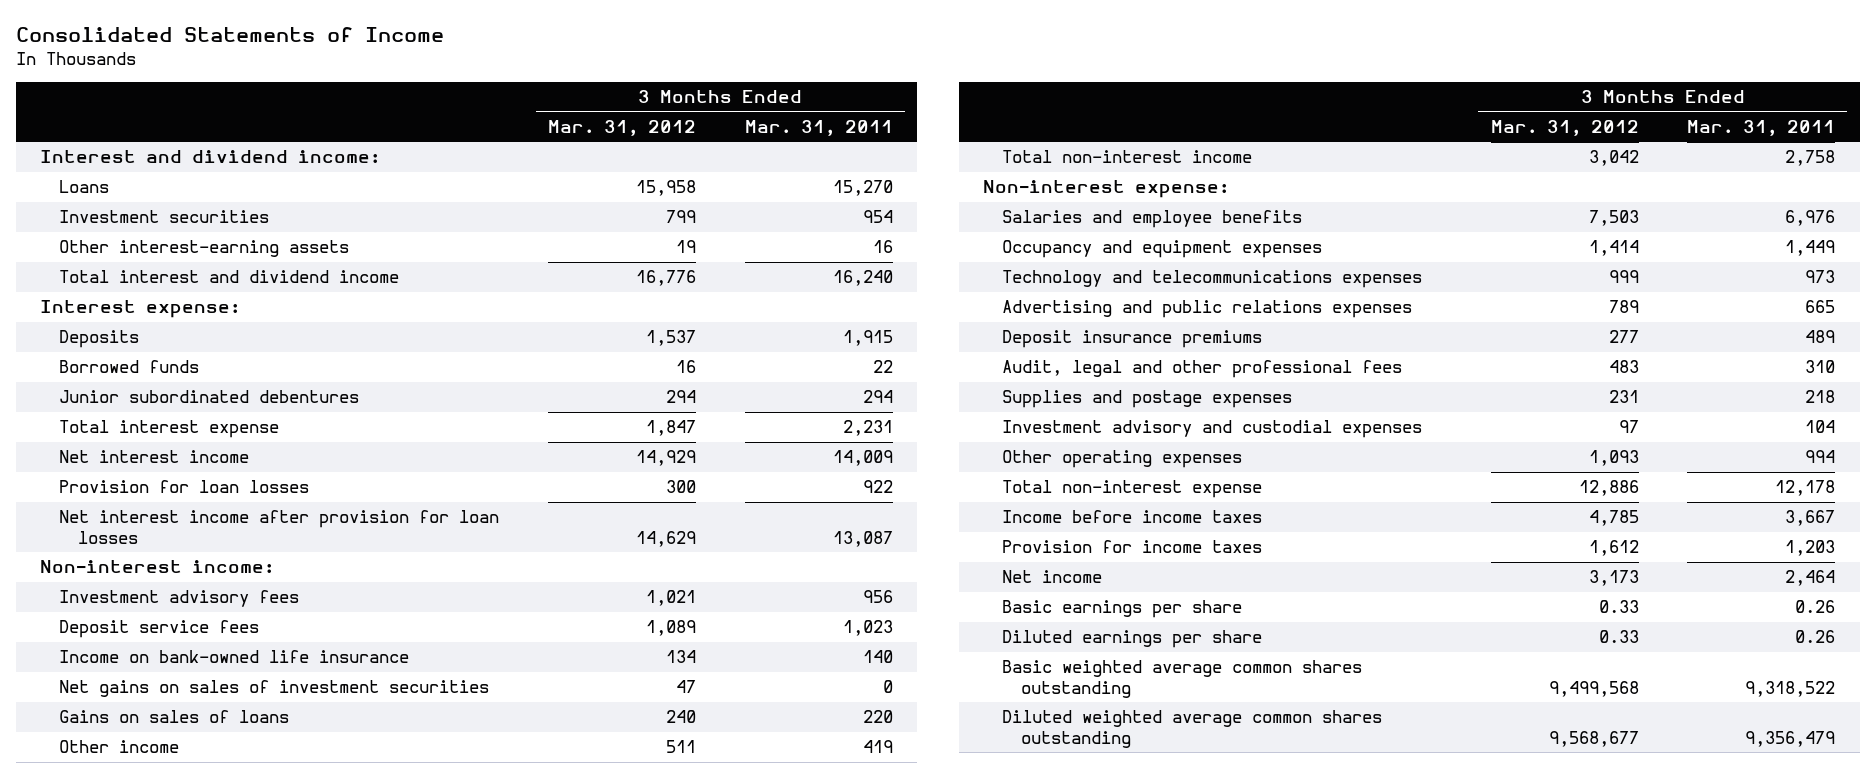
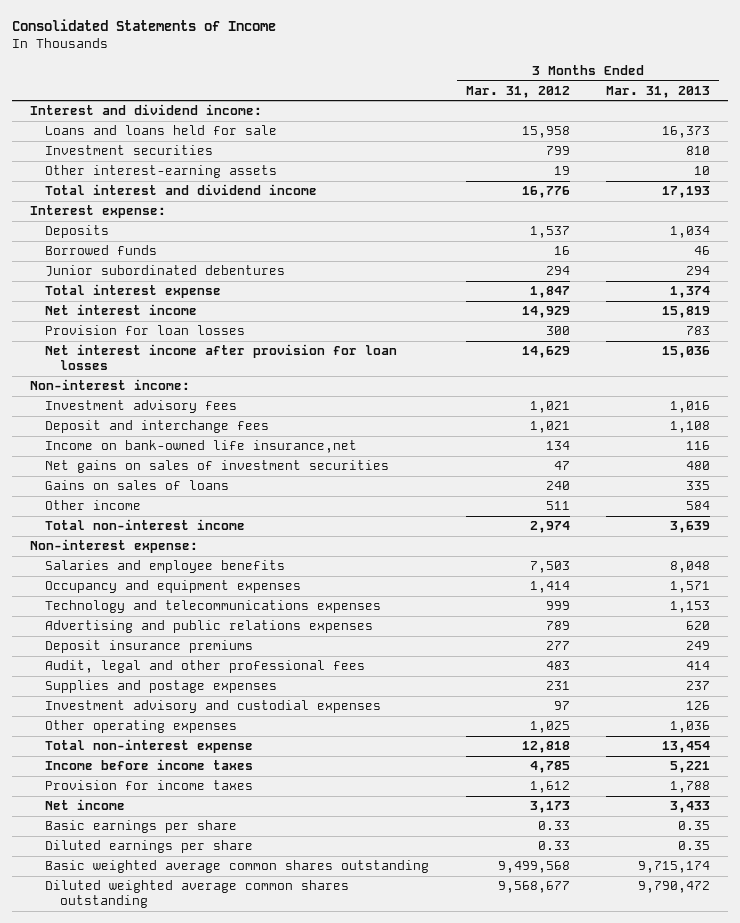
[744,119,893,136] Mar. 31, 2011 -> none
none -> [605,85,710,98] Mar. 31, 2013
[59,180,110,194] Loans -> [45,125,278,136] Loans and loans held for sale
[59,620,260,639] Deposit service fees -> none
none -> [45,420,270,434] Deposit and interchange fees
[59,650,410,664] Income on bank-owned life insurance -> [45,440,358,454] Income on bank-owned life insurance,net
[1588,150,1639,167] 3,042 -> [529,521,570,534] 2,974
[1588,450,1639,467] 1,093 -> [529,721,570,734] 1,025
[1578,480,1639,497] 12,886 -> [521,741,570,754] 12,818

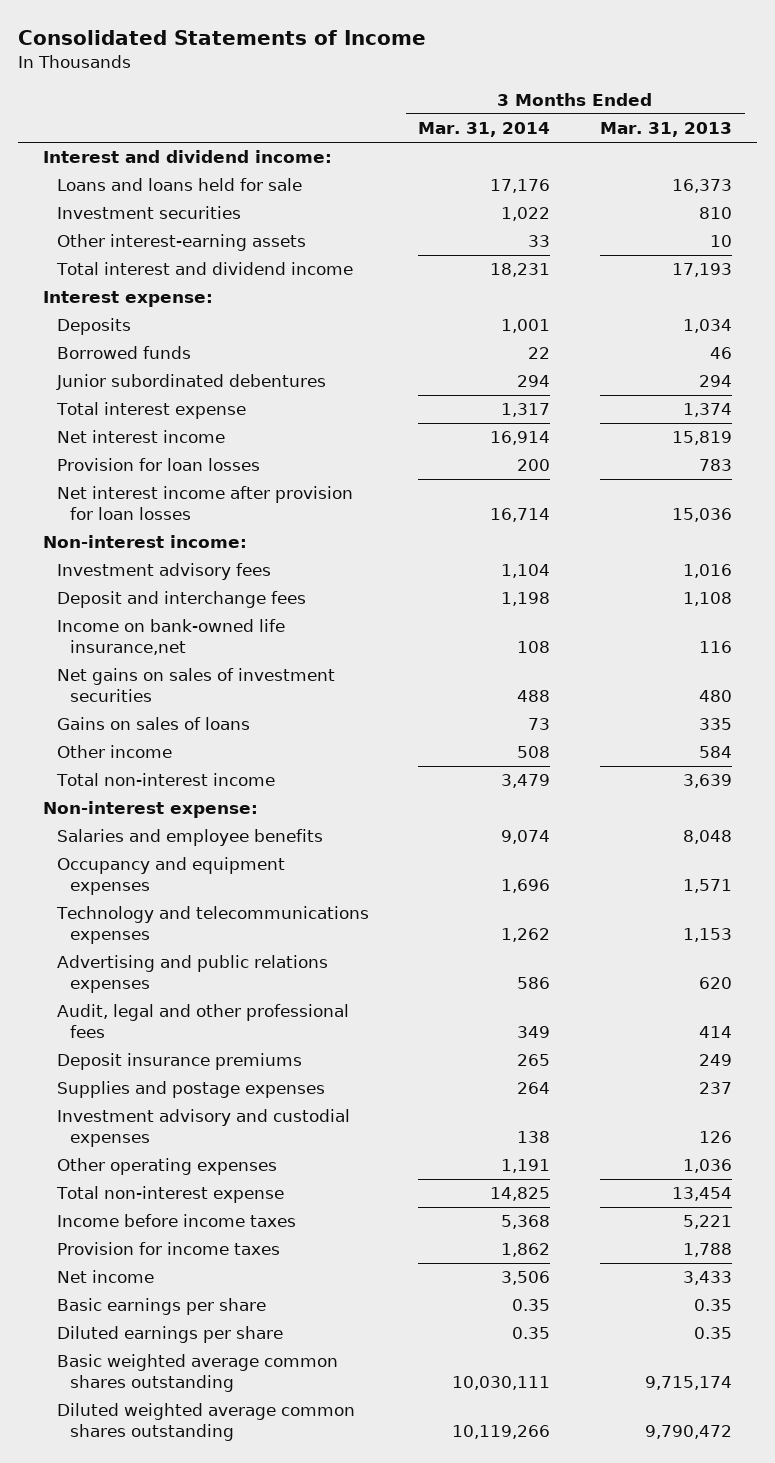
[465,85,570,98] Mar. 31, 2012 -> none
none -> [418,122,551,138] Mar. 31, 2014
[45,640,254,654] Deposit insurance premiums -> [56,1053,302,1071] Deposit insurance premiums

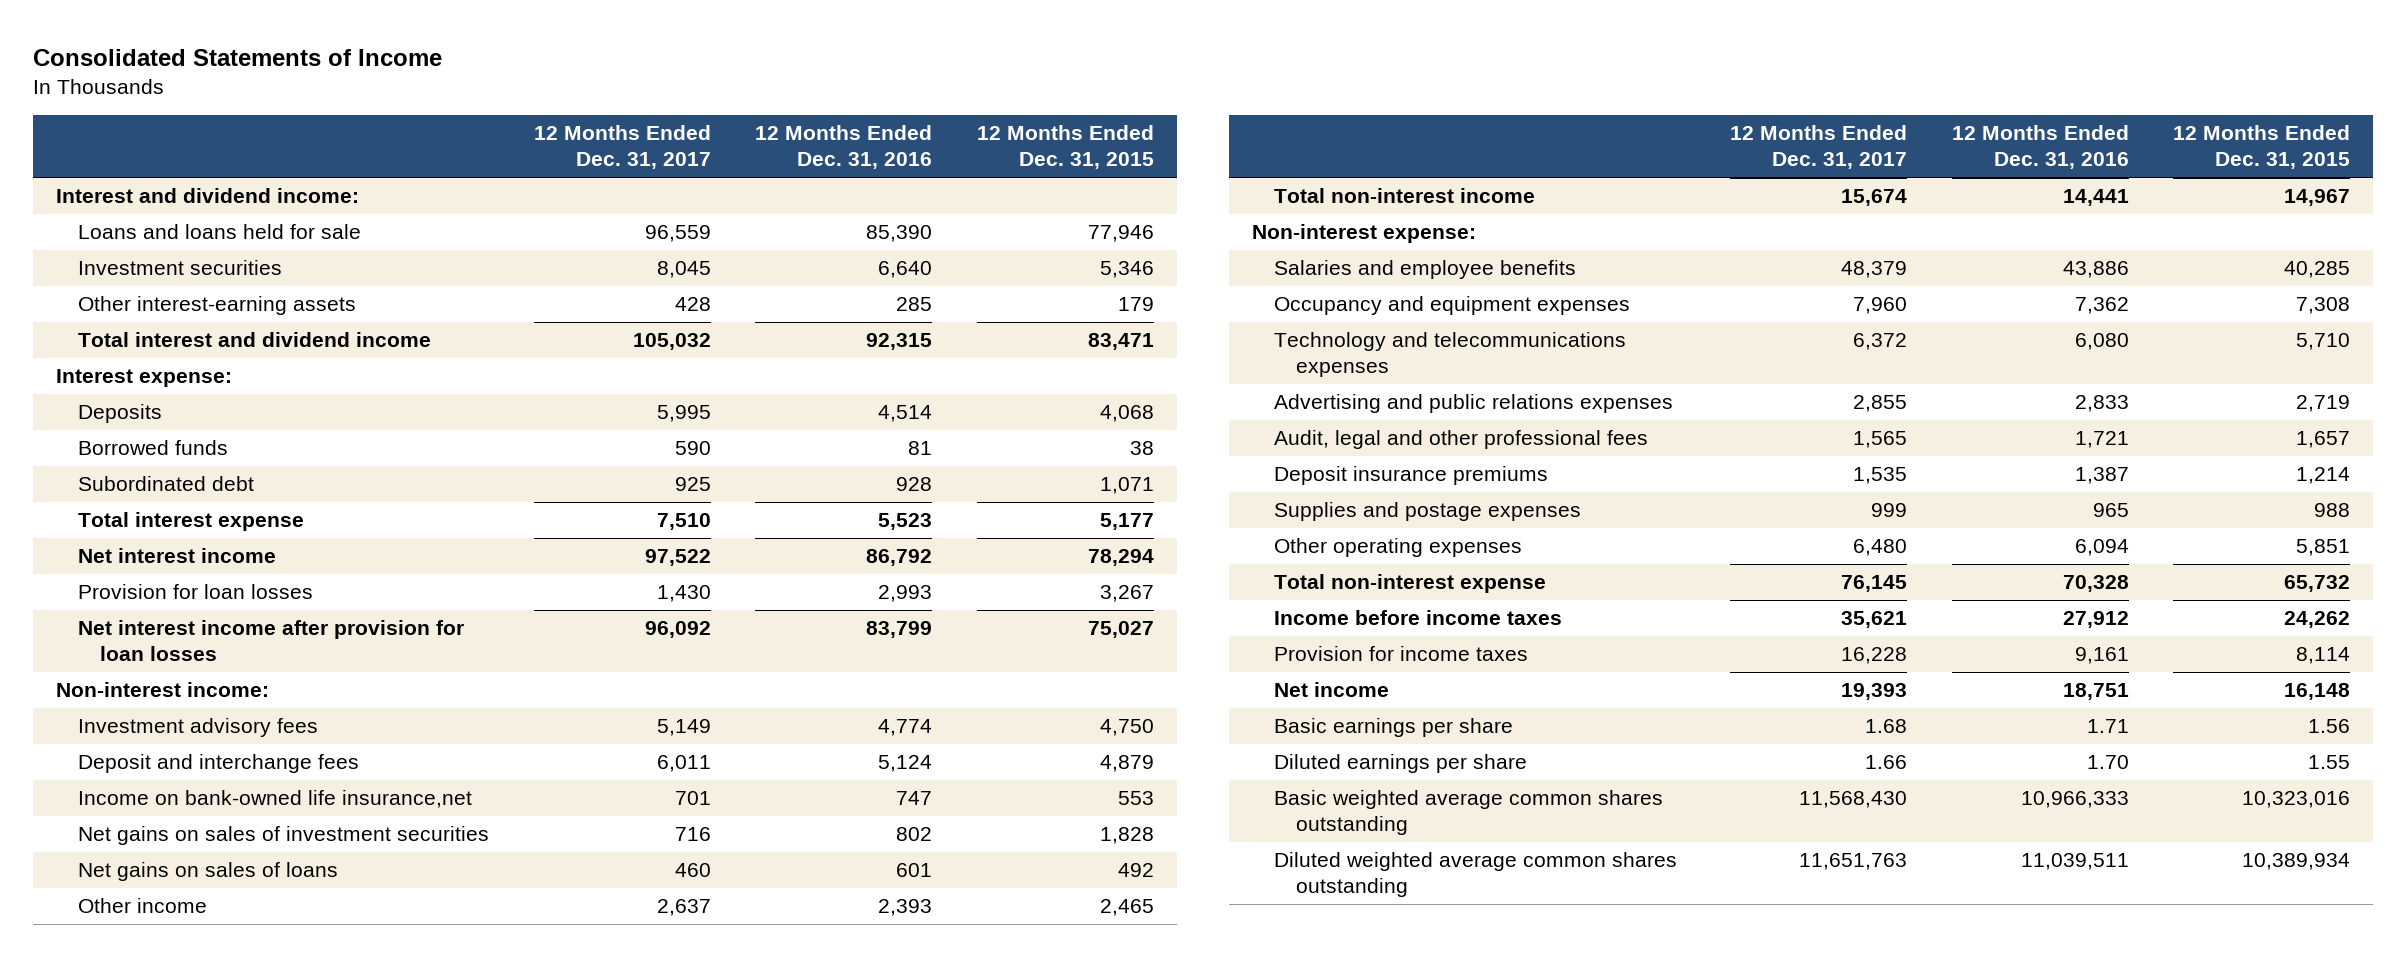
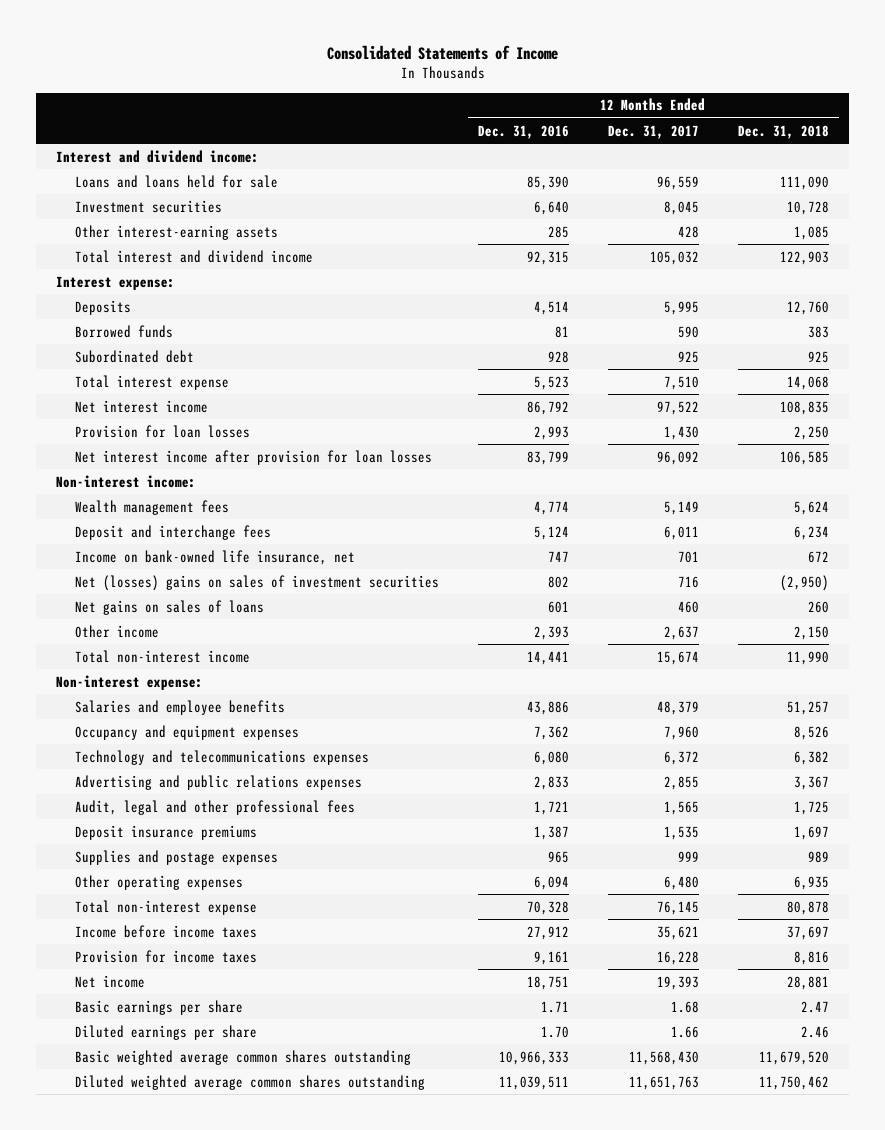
[977,125,1155,170] 12 Months Ended Dec. 31, 2015 -> none
none -> [738,124,830,139] Dec. 31, 2018
[77,718,318,738] Investment advisory fees -> [74,499,229,515] Wealth management fees
[77,790,472,809] Income on bank-owned life insurance,net -> [74,549,355,565] Income on bank-owned life insurance, net
[77,826,489,846] Net gains on sales of investment securities -> [74,574,439,591] Net (losses) gains on sales of investment securities

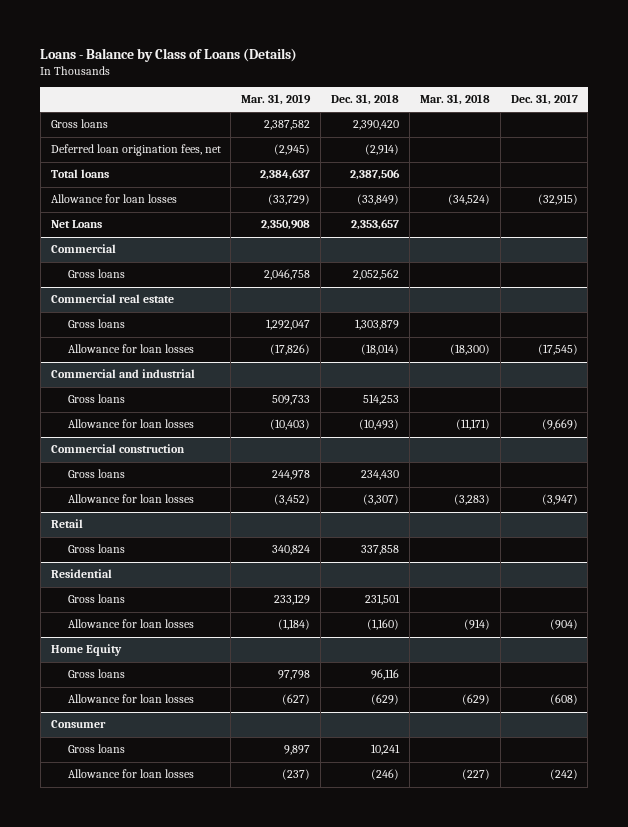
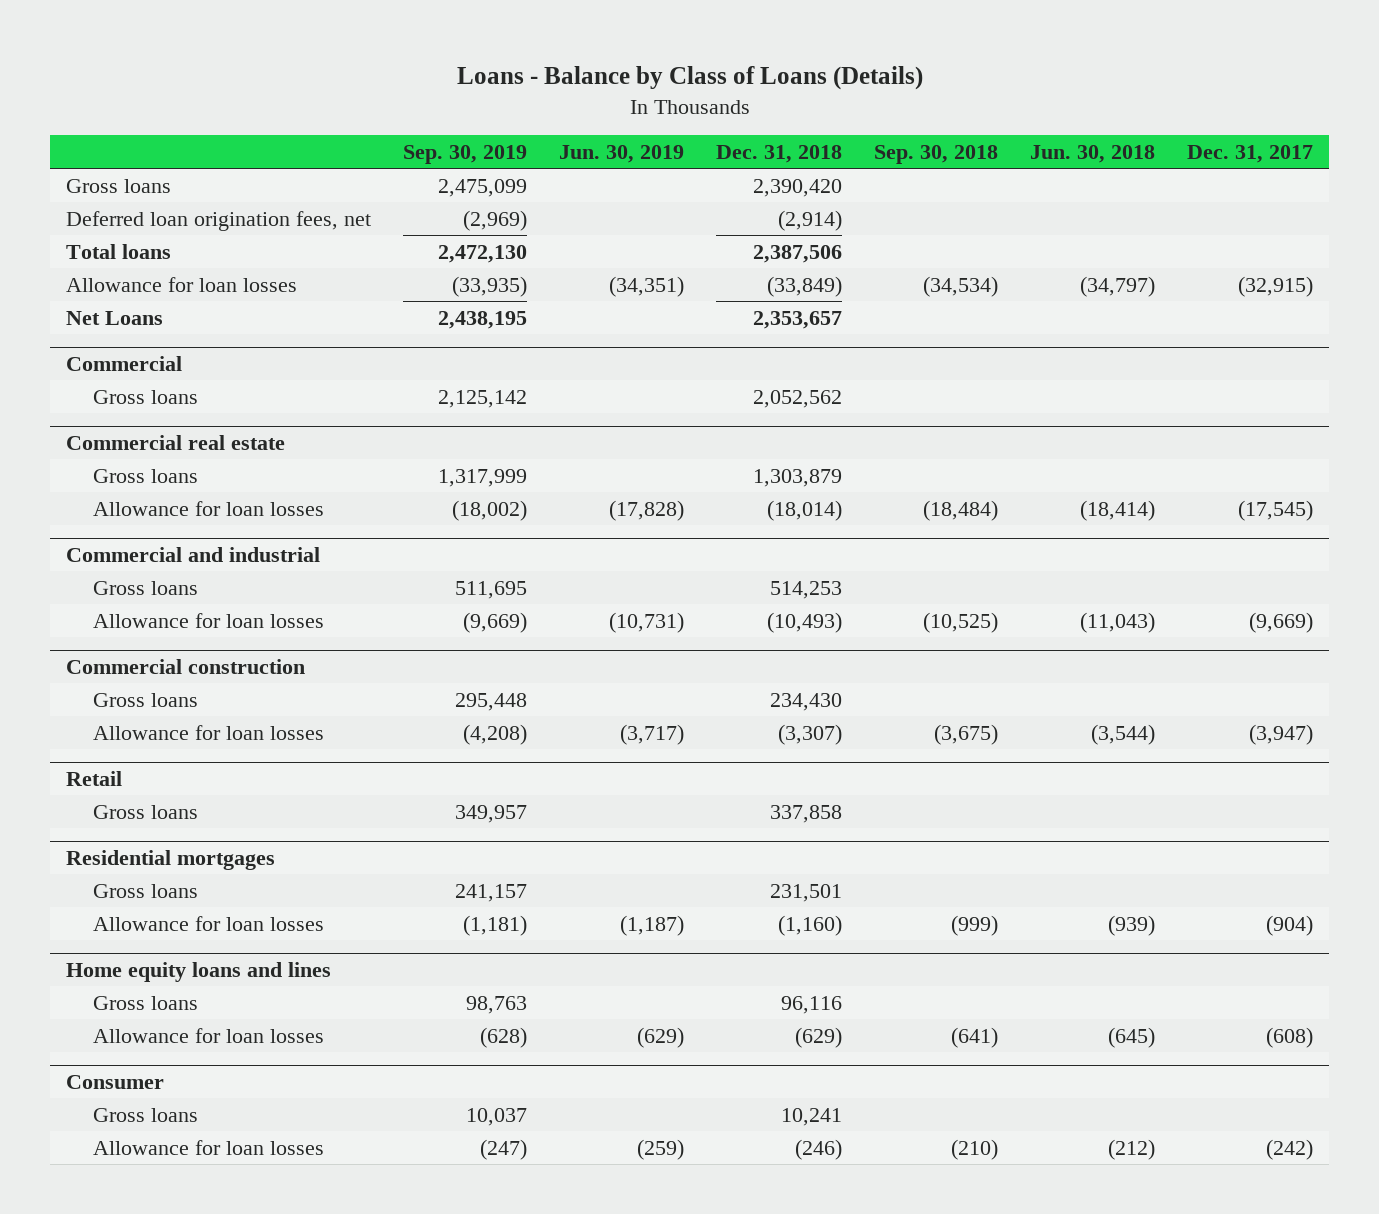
[241,94,312,106] Mar. 31, 2019 -> none
[419,94,490,106] Mar. 31, 2018 -> none
none -> [403,144,528,164] Sep. 30, 2019
none -> [559,144,685,163] Jun. 30, 2019
none -> [873,144,998,164] Sep. 30, 2018
none -> [1029,144,1155,163] Jun. 30, 2018
[50,569,112,579] Residential -> [66,849,276,870] Residential mortgages
[50,644,122,657] Home Equity -> [66,961,332,982] Home equity loans and lines

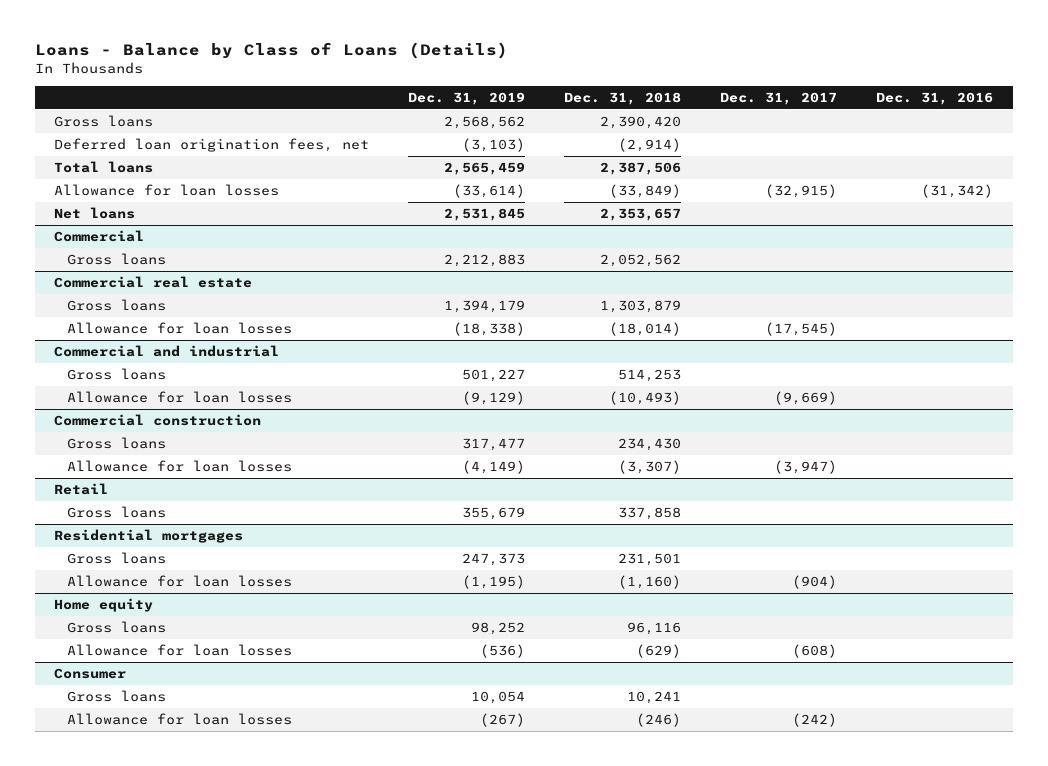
[403,144,528,164] Sep. 30, 2019 -> none
[559,144,685,163] Jun. 30, 2019 -> none
[873,144,998,164] Sep. 30, 2018 -> none
[1029,144,1155,163] Jun. 30, 2018 -> none
none -> [408,92,526,106] Dec. 31, 2019
none -> [876,92,994,106] Dec. 31, 2016
[66,310,164,325] Net Loans -> [54,206,136,219] Net loans
[66,961,332,982] Home equity loans and lines -> [54,597,154,612] Home equity

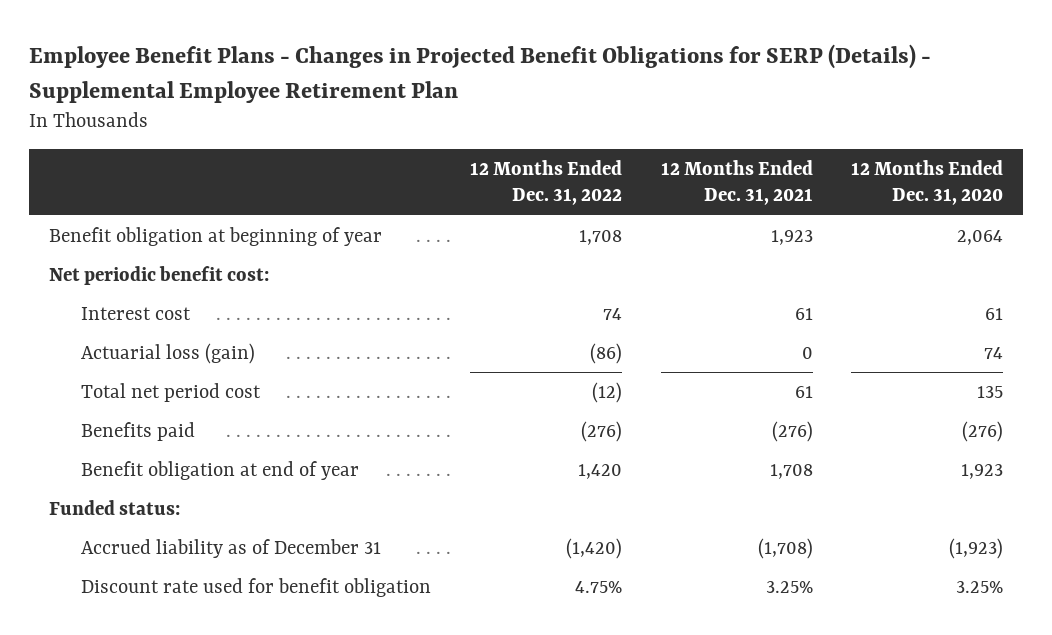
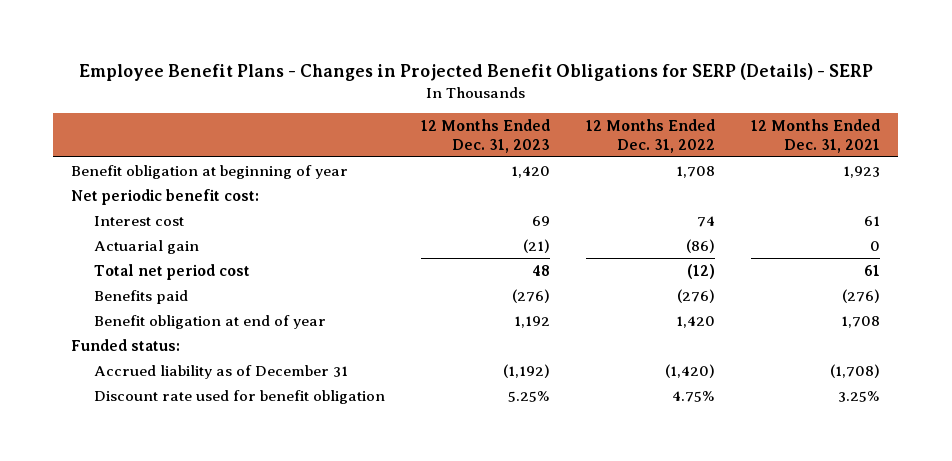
[29,44,932,103] Employee Benefit Plans - Changes in Projected Benefit Obligations for SERP (Details) - Supplemental Employee Retirement Plan -> [78,63,873,82] Employee Benefit Plans - Changes in Projected Benefit Obligations for SERP (Details) - SERP
[851,160,1004,206] 12 Months Ended Dec. 31, 2020 -> none
none -> [420,119,550,153] 12 Months Ended Dec. 31, 2023
[81,342,256,364] Actuarial loss (gain) -> [93,239,199,254] Actuarial gain

